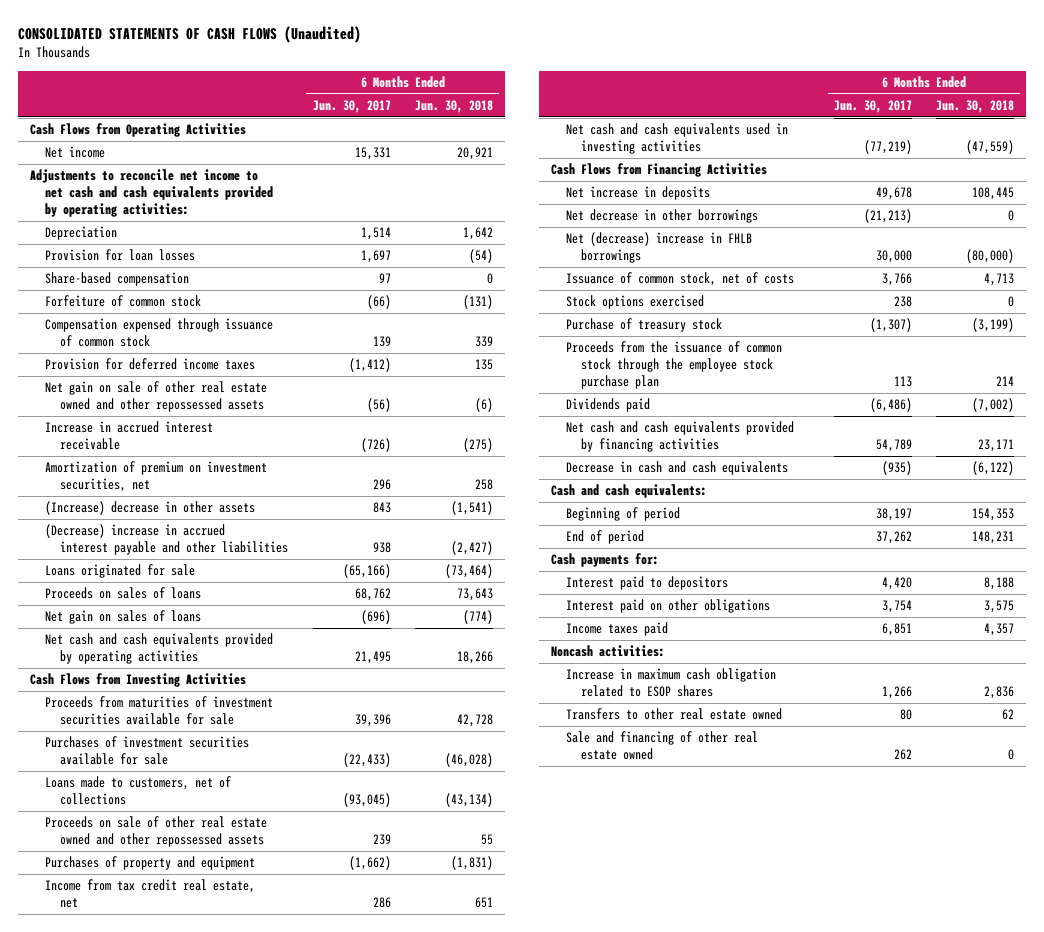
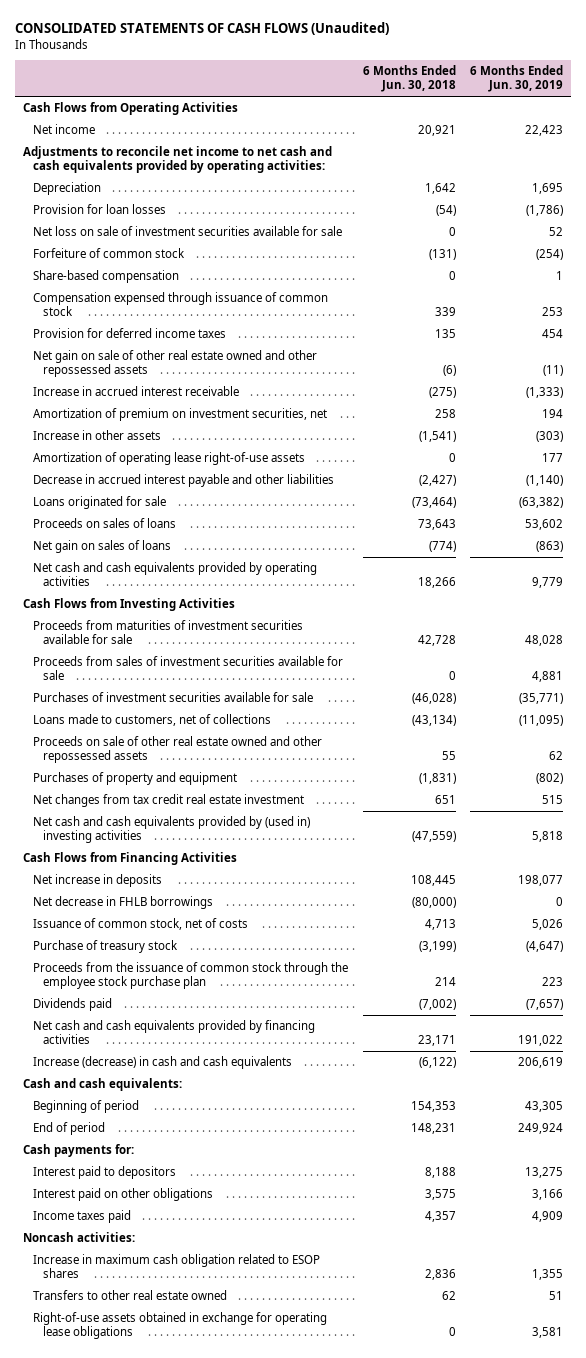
[312,99,391,113] Jun. 30, 2017 -> none
none -> [470,65,564,93] 6 Months Ended Jun. 30, 2019
none -> [32,226,342,237] Net loss on sale of investment securities available for sale
[45,272,190,287] Share-based compensation -> [32,270,179,284] Share-based compensation
[45,501,256,516] (Increase) decrease in other assets -> [32,430,161,441] Increase in other assets
none -> [32,452,305,466] Amortization of operating lease right-of-use assets
[45,524,289,556] (Decrease) increase in accrued interest payable and other liabilities -> [32,474,334,488] Decrease in accrued interest payable and other liabilities
none -> [32,656,343,681] Proceeds from sales of investment securities available for sale
[45,879,256,909] Income from tax credit real estate, net -> [32,794,304,808] Net changes from tax credit real estate investment
[566,123,789,155] Net cash and cash equivalents used in investing activities -> [32,816,310,844] Net cash and cash equivalents provided by (used in) investing activities
[566,209,759,224] Net decrease in other borrowings -> none
[566,232,753,264] Net (decrease) increase in FHLB borrowings -> [32,896,213,910] Net decrease in FHLB borrowings
[566,295,705,310] Stock options exercised -> none
[566,461,789,476] Decrease in cash and cash equivalents -> [32,1056,292,1070] Increase (decrease) in cash and cash equivalents
[566,731,759,761] Sale and financing of other real estate owned -> none
none -> [32,1312,327,1340] Right-of-use assets obtained in exchange for operating lease obligations

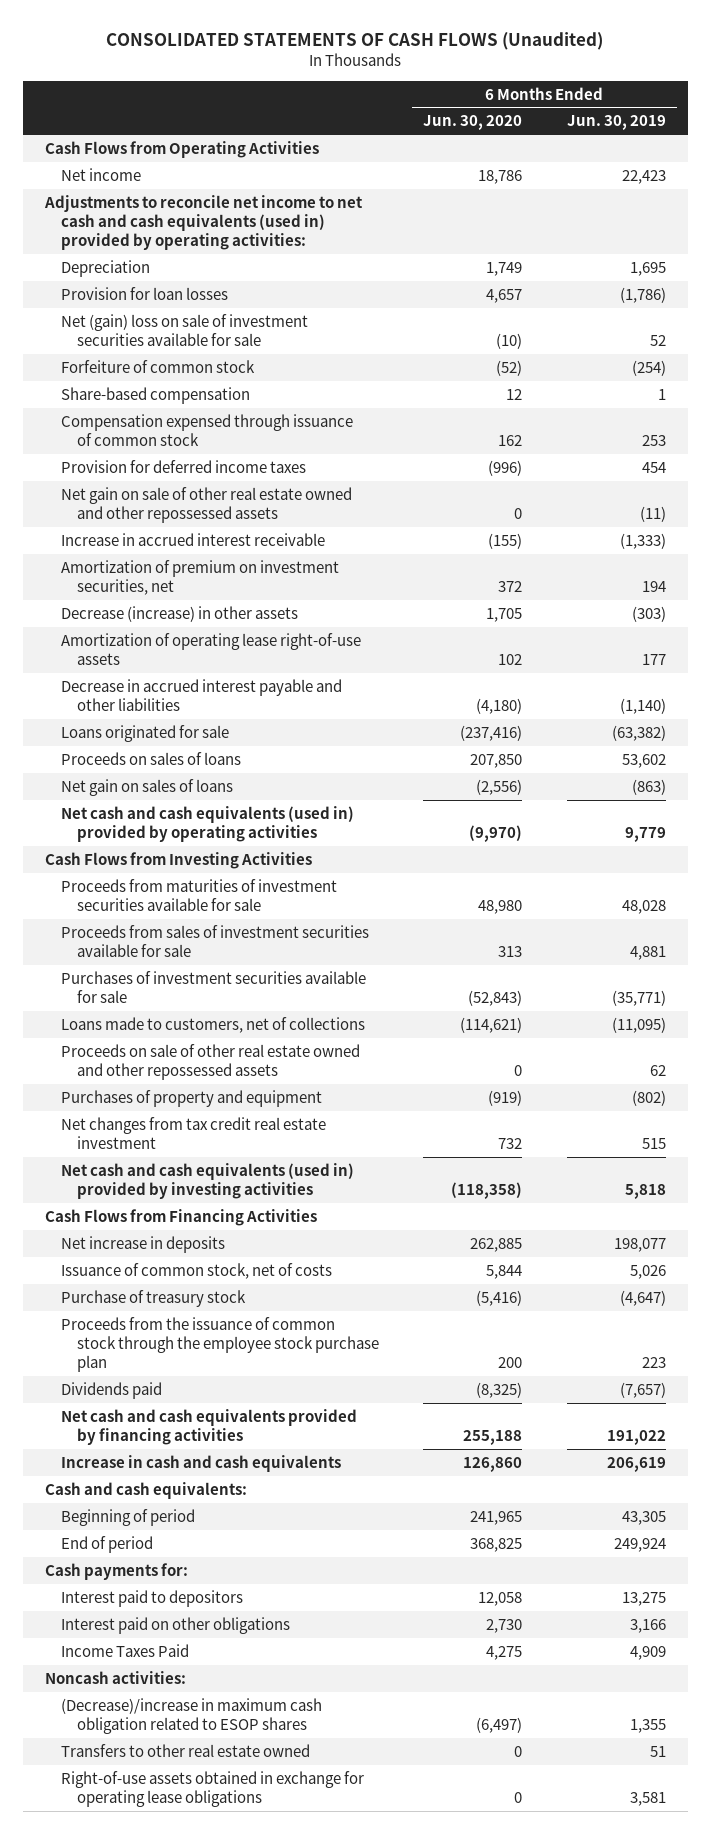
[362,65,456,93] 6 Months Ended Jun. 30, 2018 -> none
none -> [423,115,523,131] Jun. 30, 2020
[22,146,332,174] Adjustments to reconcile net income to net cash and cash equivalents provided by operating activities: -> [43,194,363,251] Adjustments to reconcile net income to net cash and cash equivalents (used in) provided by operating activities:
[32,226,342,237] Net loss on sale of investment securities available for sale -> [61,313,309,347] Net (gain) loss on sale of investment securities available for sale
[32,430,161,441] Increase in other assets -> [61,605,299,622] Decrease (increase) in other assets
[32,562,317,587] Net cash and cash equivalents provided by operating activities -> [61,805,355,843] Net cash and cash equivalents (used in) provided by operating activities
[32,816,310,844] Net cash and cash equivalents provided by (used in) investing activities -> [61,1162,355,1200] Net cash and cash equivalents (used in) provided by investing activities
[32,896,213,910] Net decrease in FHLB borrowings -> none
[32,1056,292,1070] Increase (decrease) in cash and cash equivalents -> [61,1454,342,1472] Increase in cash and cash equivalents
[32,1210,131,1224] Income taxes paid -> [61,1643,190,1657] Income Taxes Paid
[32,1254,320,1279] Increase in maximum cash obligation related to ESOP shares -> [61,1697,323,1735] (Decrease)/increase in maximum cash obligation related to ESOP shares

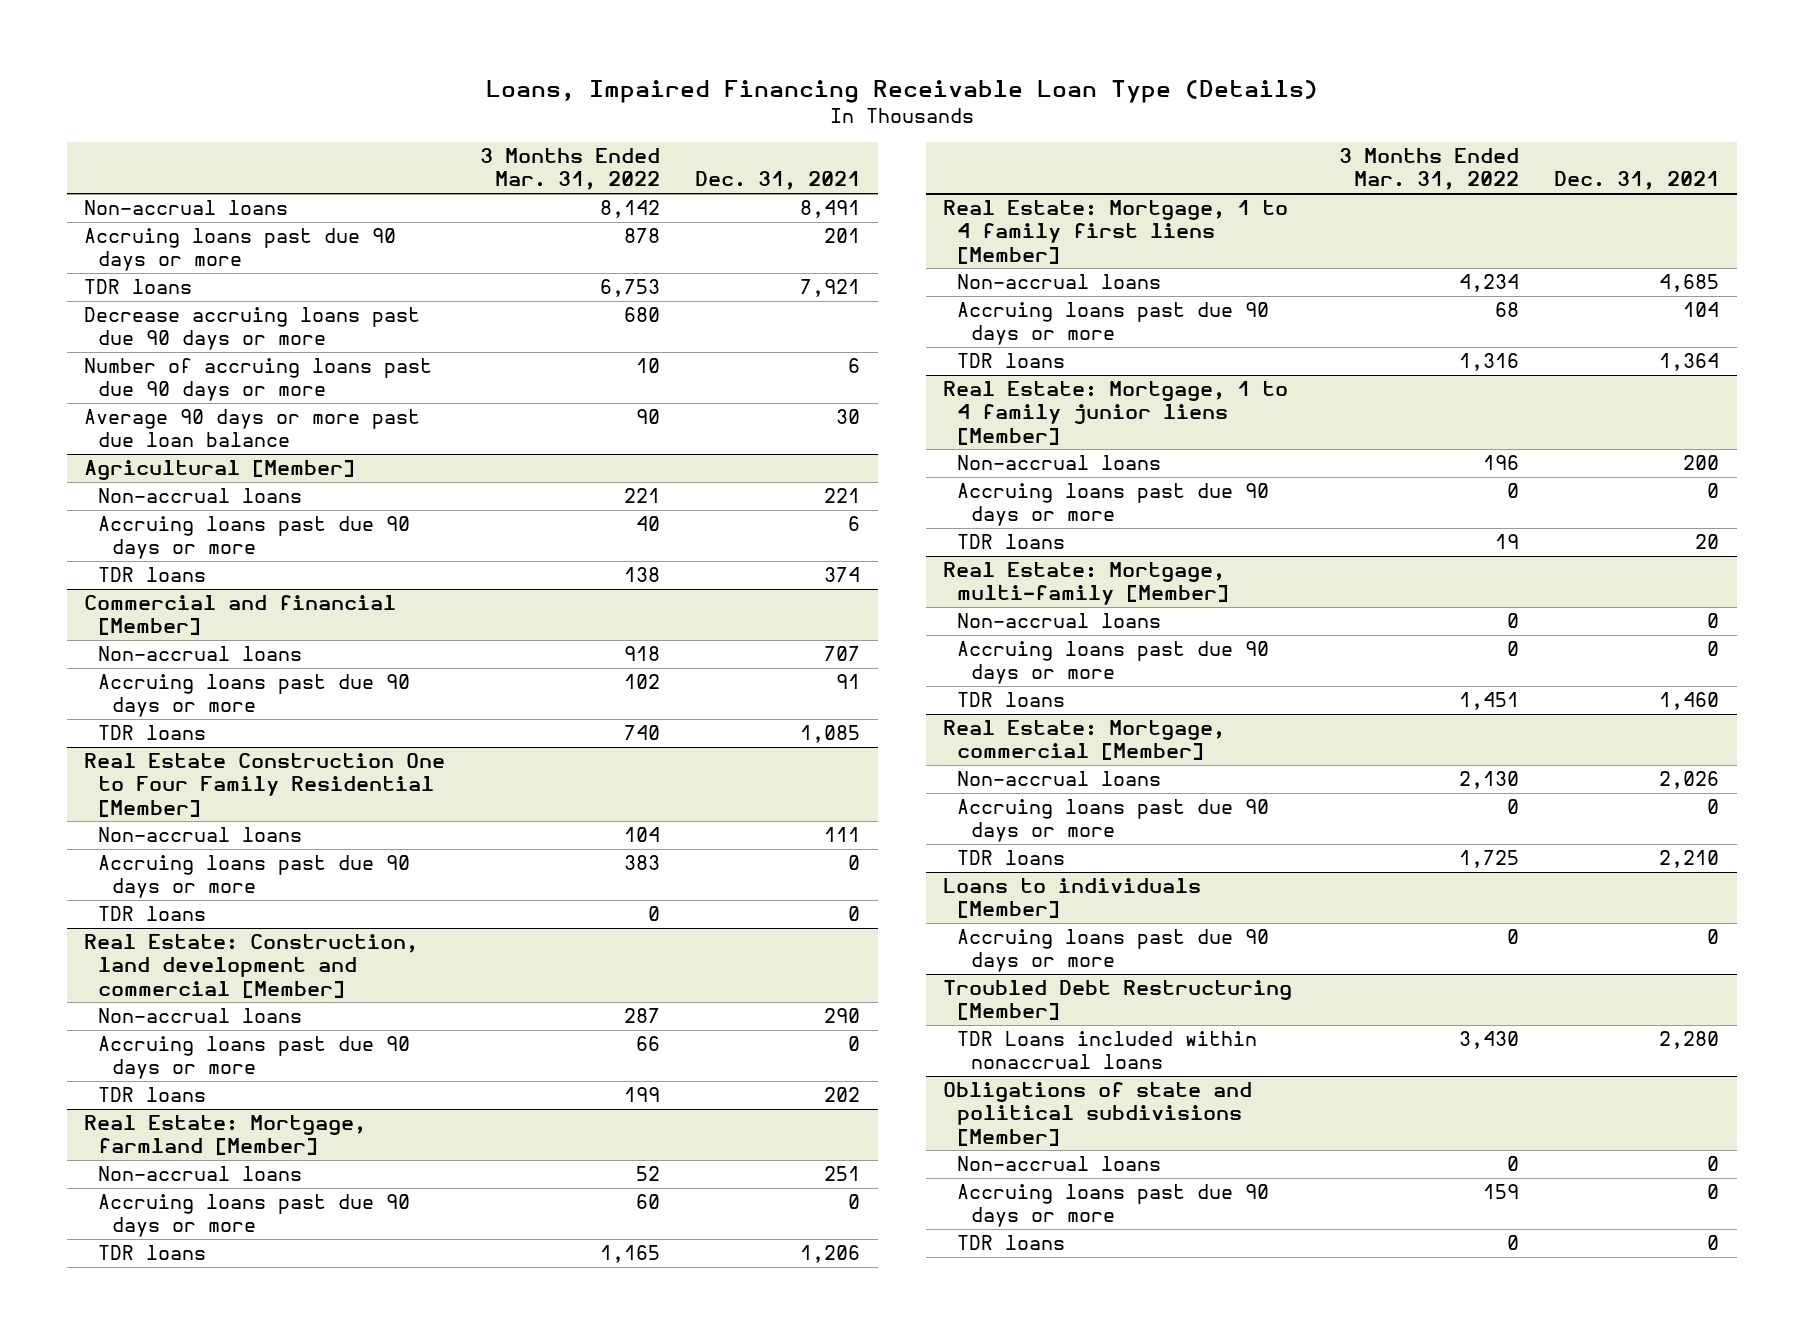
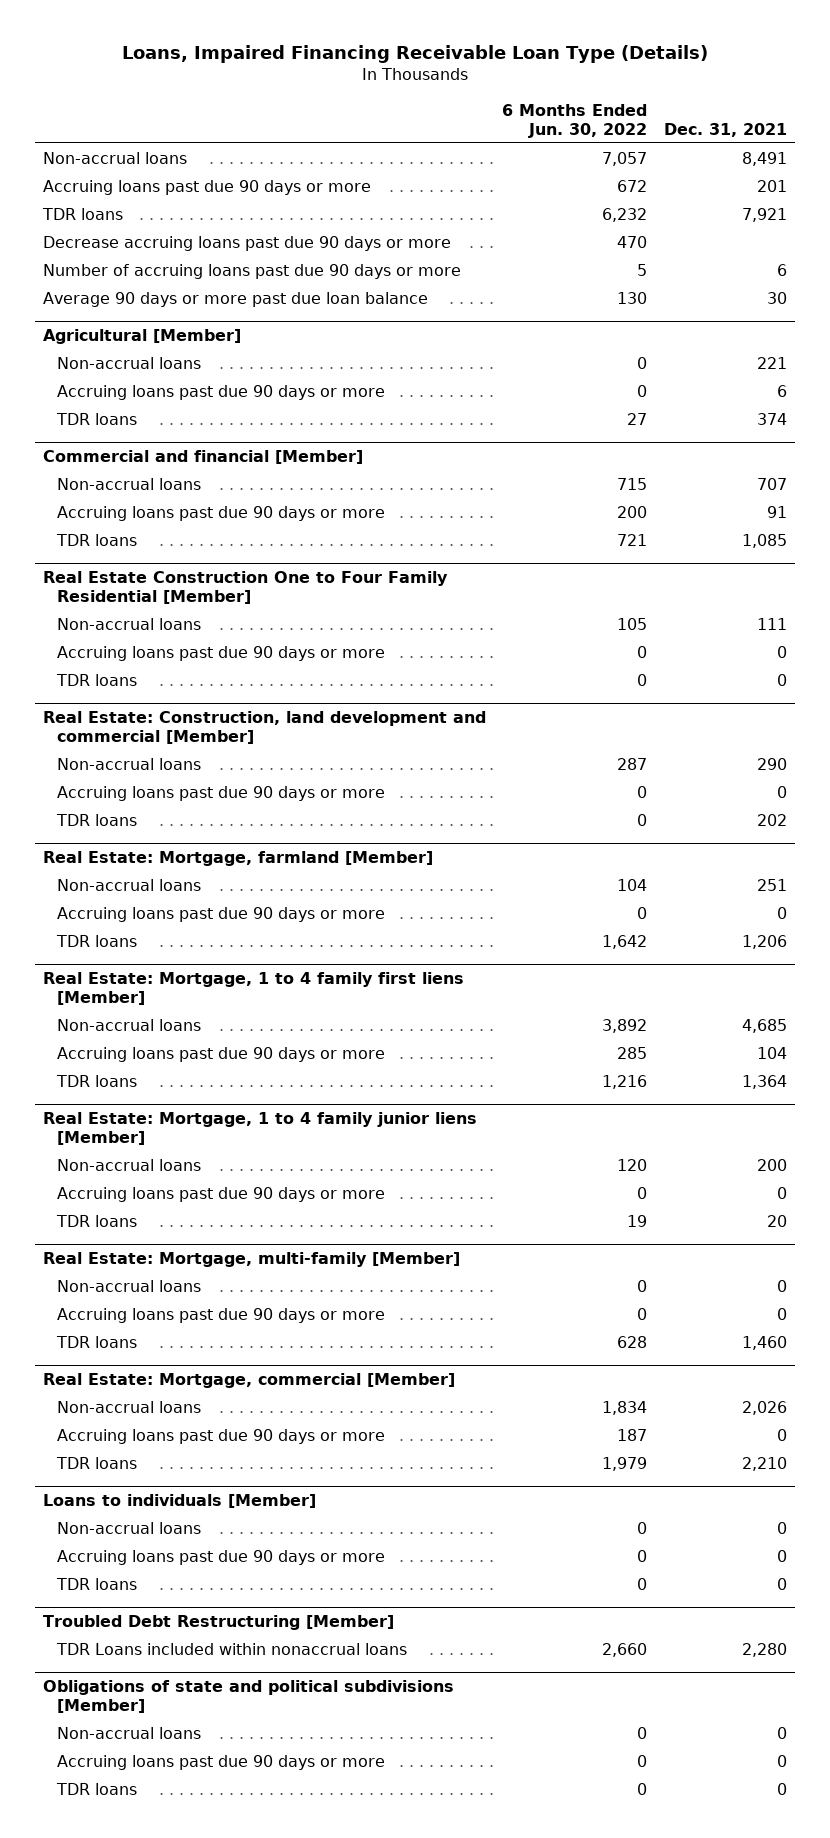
[480,148,661,191] 3 Months Ended Mar. 31, 2022 -> none
none -> [502,103,648,138] 6 Months Ended Jun. 30, 2022
none -> [57,1521,202,1534] Non-accrual loans
none -> [56,1577,138,1590] TDR loans

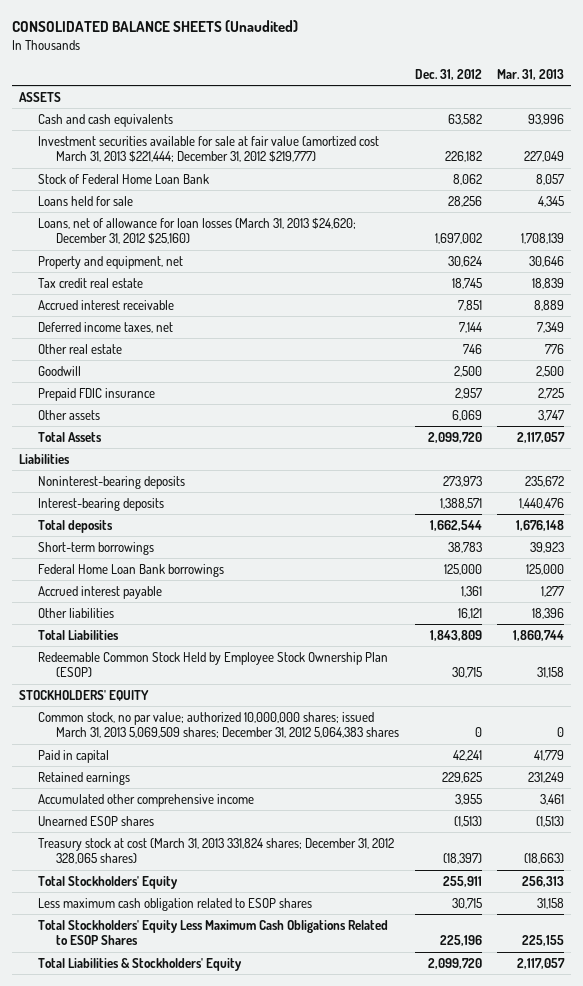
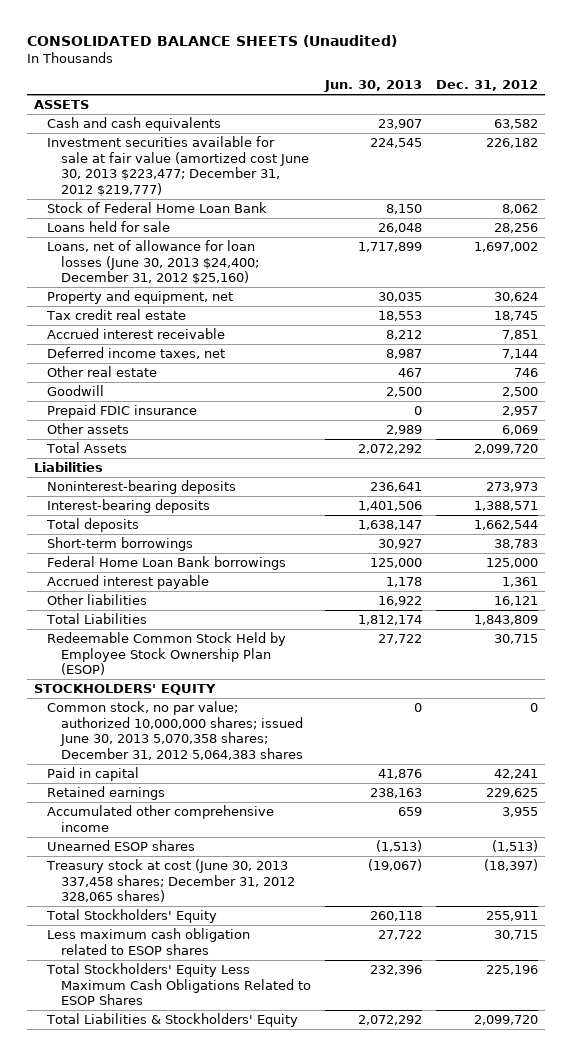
[496,69,564,81] Mar. 31, 2013 -> none
none -> [323,80,422,93] Jun. 30, 2013
[37,135,379,163] Investment securities available for sale at fair value (amortized cost March 31, 2013 $221,444; December 31, 2012 $219,777) -> [47,135,309,196] Investment securities available for sale at fair value (amortized cost June 30, 2013 $223,477; December 31, 2012 $219,777)
[37,217,356,245] Loans, net of allowance for loan losses (March 31, 2013 $24,620; December 31, 2012 $25,160) -> [47,239,259,285] Loans, net of allowance for loan losses (June 30, 2013 $24,400; December 31, 2012 $25,160)
[37,711,400,739] Common stock, no par value; authorized 10,000,000 shares; issued March 31, 2013 5,069,509 shares; December 31, 2012 5,064,383 shares -> [47,700,303,760] Common stock, no par value; authorized 10,000,000 shares; issued June 30, 2013 5,070,358 shares; December 31, 2012 5,064,383 shares
[37,837,394,865] Treasury stock at cost (March 31, 2013 331,824 shares; December 31, 2012 328,065 shares) -> [46,858,295,903] Treasury stock at cost (June 30, 2013 337,458 shares; December 31, 2012 328,065 shares)

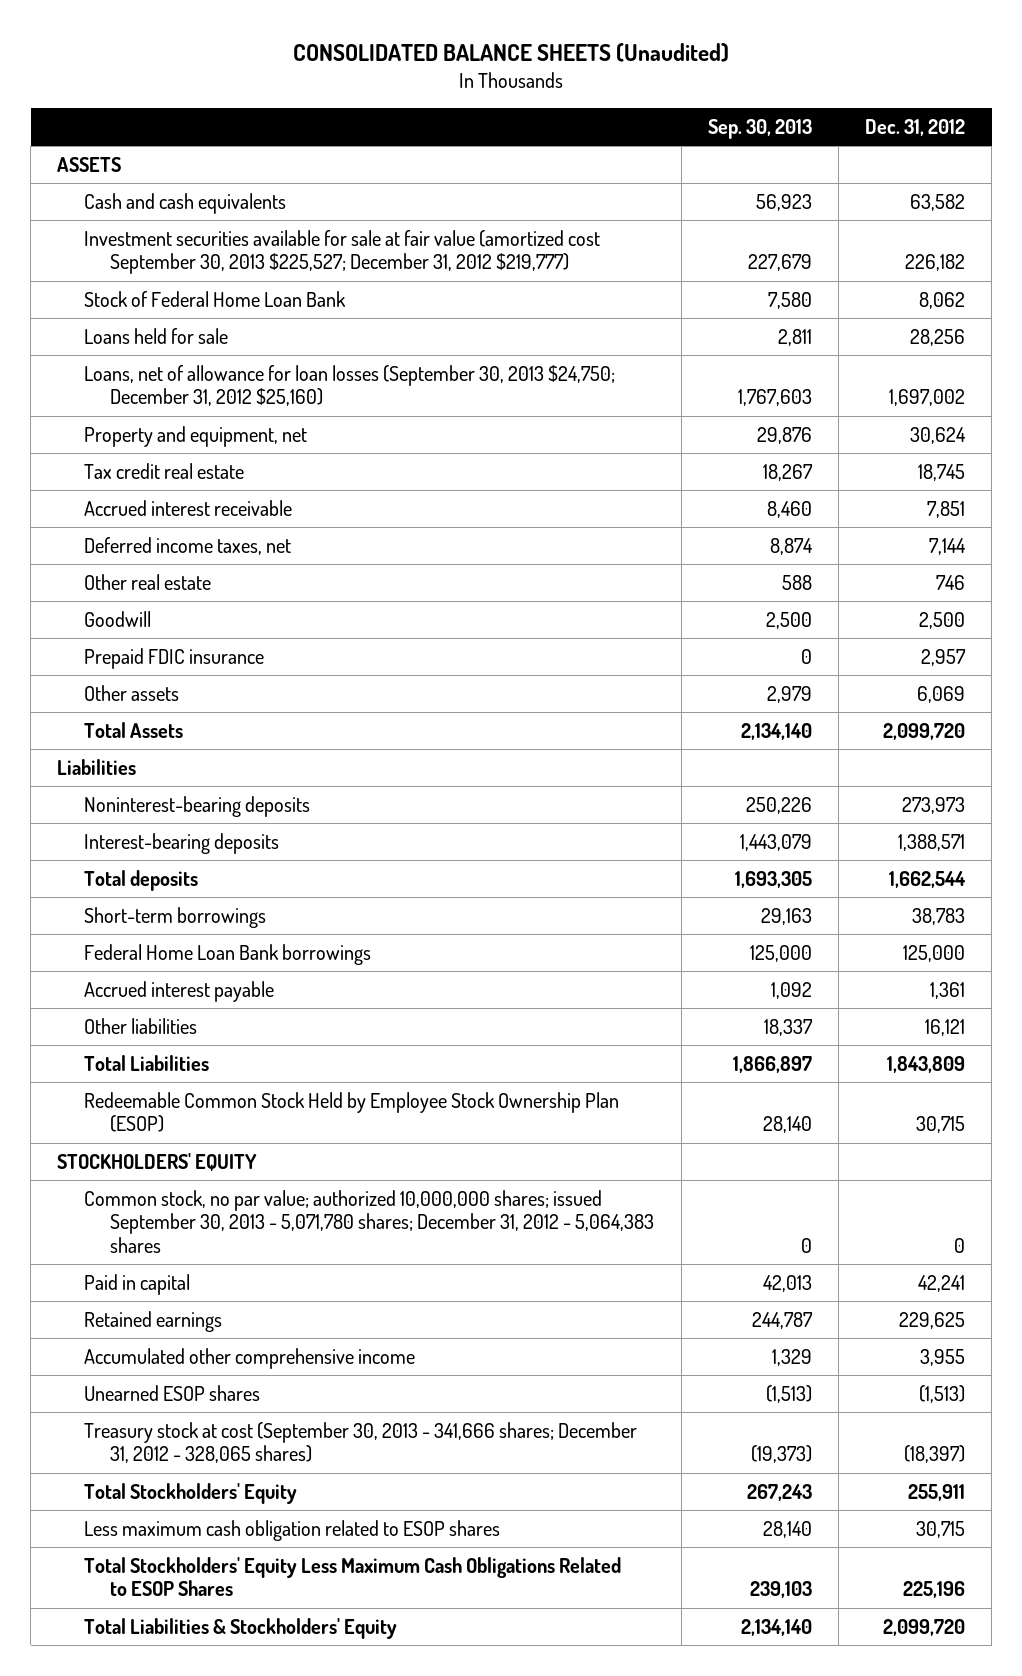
[323,80,422,93] Jun. 30, 2013 -> none
none -> [707,118,812,139] Sep. 30, 2013
[47,135,309,196] Investment securities available for sale at fair value (amortized cost June 30, 2013 $223,477; December 31, 2012 $219,777) -> [83,229,600,275] Investment securities available for sale at fair value (amortized cost September 30, 2013 $225,527; December 31, 2012 $219,777)
[47,239,259,285] Loans, net of allowance for loan losses (June 30, 2013 $24,400; December 31, 2012 $25,160) -> [83,364,615,407] Loans, net of allowance for loan losses (September 30, 2013 $24,750; December 31, 2012 $25,160)
[47,700,303,760] Common stock, no par value; authorized 10,000,000 shares; issued June 30, 2013 5,070,358 shares; December 31, 2012 5,064,383 shares -> [83,1189,655,1254] Common stock, no par value; authorized 10,000,000 shares; issued September 30, 2013 - 5,071,780 shares; December 31, 2012 - 5,064,383 shares
[46,858,295,903] Treasury stock at cost (June 30, 2013 337,458 shares; December 31, 2012 328,065 shares) -> [83,1421,637,1464] Treasury stock at cost (September 30, 2013 - 341,666 shares; December 31, 2012 - 328,065 shares)

